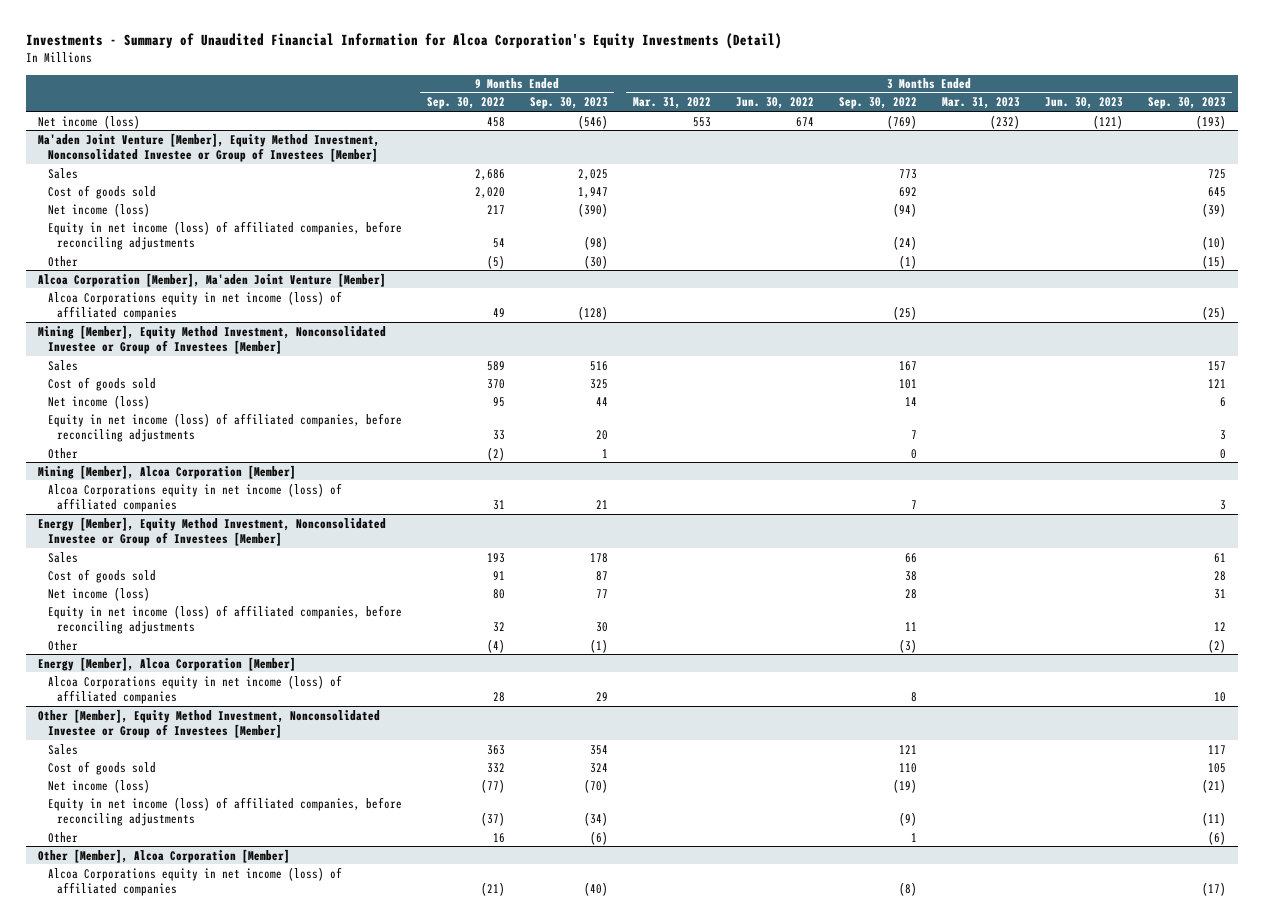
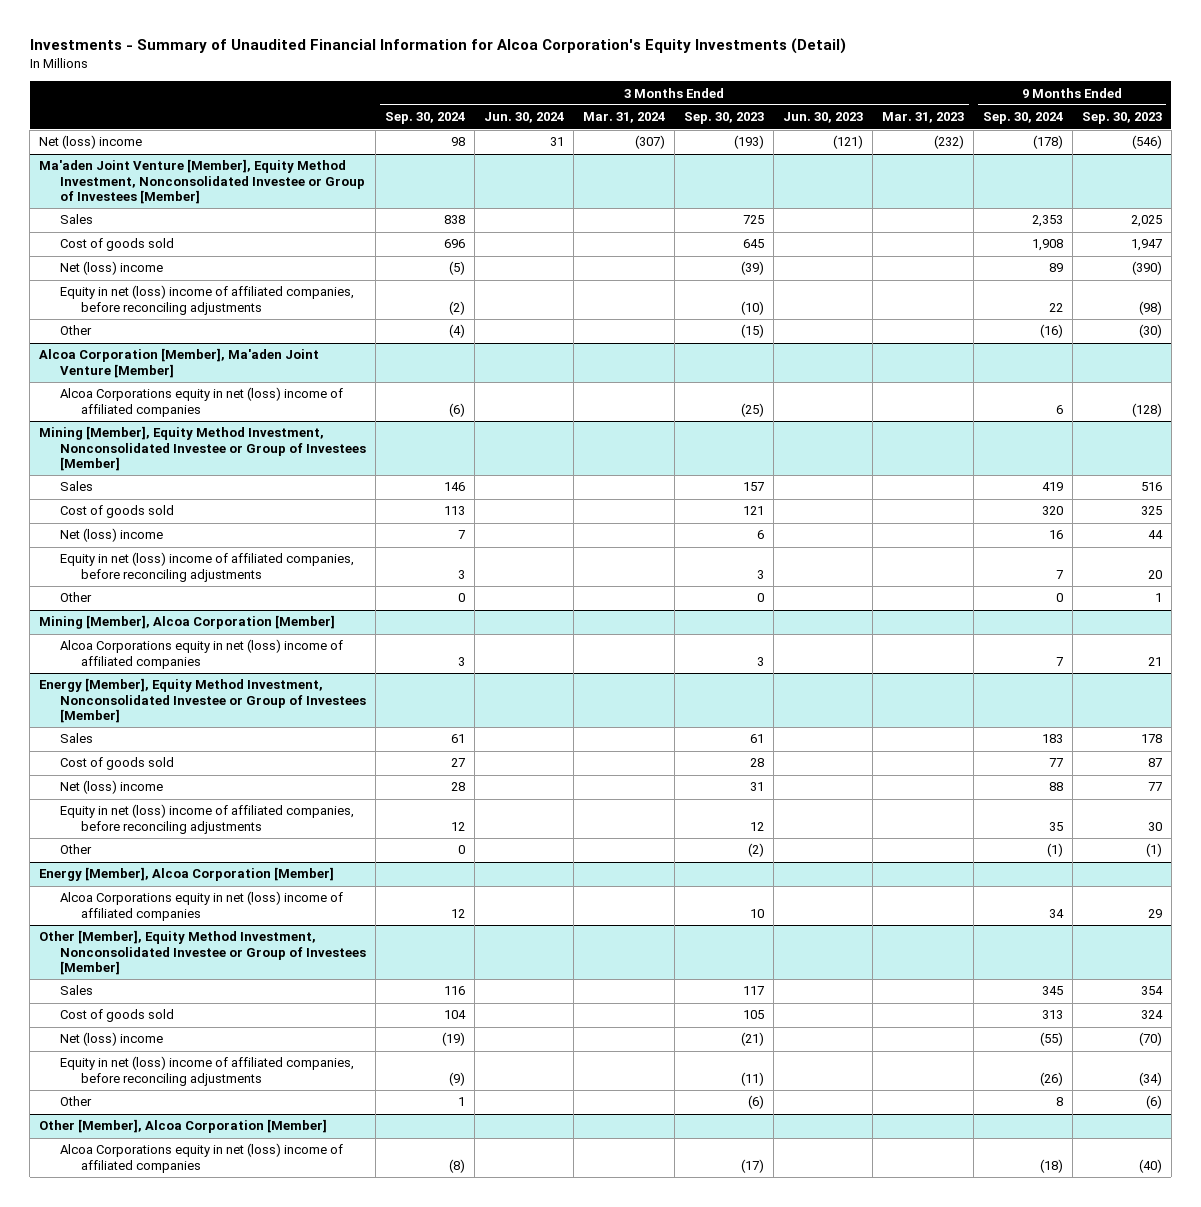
[426,97,505,110] Sep. 30, 2022 -> none
[632,97,711,110] Mar. 31, 2022 -> none
[735,97,814,110] Jun. 30, 2022 -> none
[838,97,917,110] Sep. 30, 2022 -> none
none -> [384,112,465,125] Sep. 30, 2024
none -> [483,112,564,124] Jun. 30, 2024
none -> [582,112,665,124] Mar. 31, 2024
none -> [982,112,1063,125] Sep. 30, 2024
[38,114,141,129] Net income (loss) -> [39,135,143,150] Net (loss) income
[47,202,150,217] Net income (loss) -> [60,261,164,276] Net (loss) income
[47,220,402,250] Equity in net income (loss) of affiliated companies, before reconciling adjustments -> [60,285,355,315] Equity in net (loss) income of affiliated companies, before reconciling adjustments
[47,290,342,320] Alcoa Corporations equity in net income (loss) of affiliated companies -> [60,387,344,417] Alcoa Corporations equity in net (loss) income of affiliated companies
[47,394,150,409] Net income (loss) -> [60,528,164,543] Net (loss) income
[47,412,402,442] Equity in net income (loss) of affiliated companies, before reconciling adjustments -> [60,552,355,582] Equity in net (loss) income of affiliated companies, before reconciling adjustments
[47,482,342,512] Alcoa Corporations equity in net income (loss) of affiliated companies -> [60,639,344,669] Alcoa Corporations equity in net (loss) income of affiliated companies
[47,586,150,601] Net income (loss) -> [60,780,164,795] Net (loss) income
[47,604,402,634] Equity in net income (loss) of affiliated companies, before reconciling adjustments -> [60,804,355,834] Equity in net (loss) income of affiliated companies, before reconciling adjustments
[47,674,342,704] Alcoa Corporations equity in net income (loss) of affiliated companies -> [60,891,344,921] Alcoa Corporations equity in net (loss) income of affiliated companies
[47,778,150,793] Net income (loss) -> [60,1032,164,1047] Net (loss) income
[47,796,402,826] Equity in net income (loss) of affiliated companies, before reconciling adjustments -> [60,1056,355,1086] Equity in net (loss) income of affiliated companies, before reconciling adjustments
[47,866,342,896] Alcoa Corporations equity in net income (loss) of affiliated companies -> [60,1143,344,1173] Alcoa Corporations equity in net (loss) income of affiliated companies

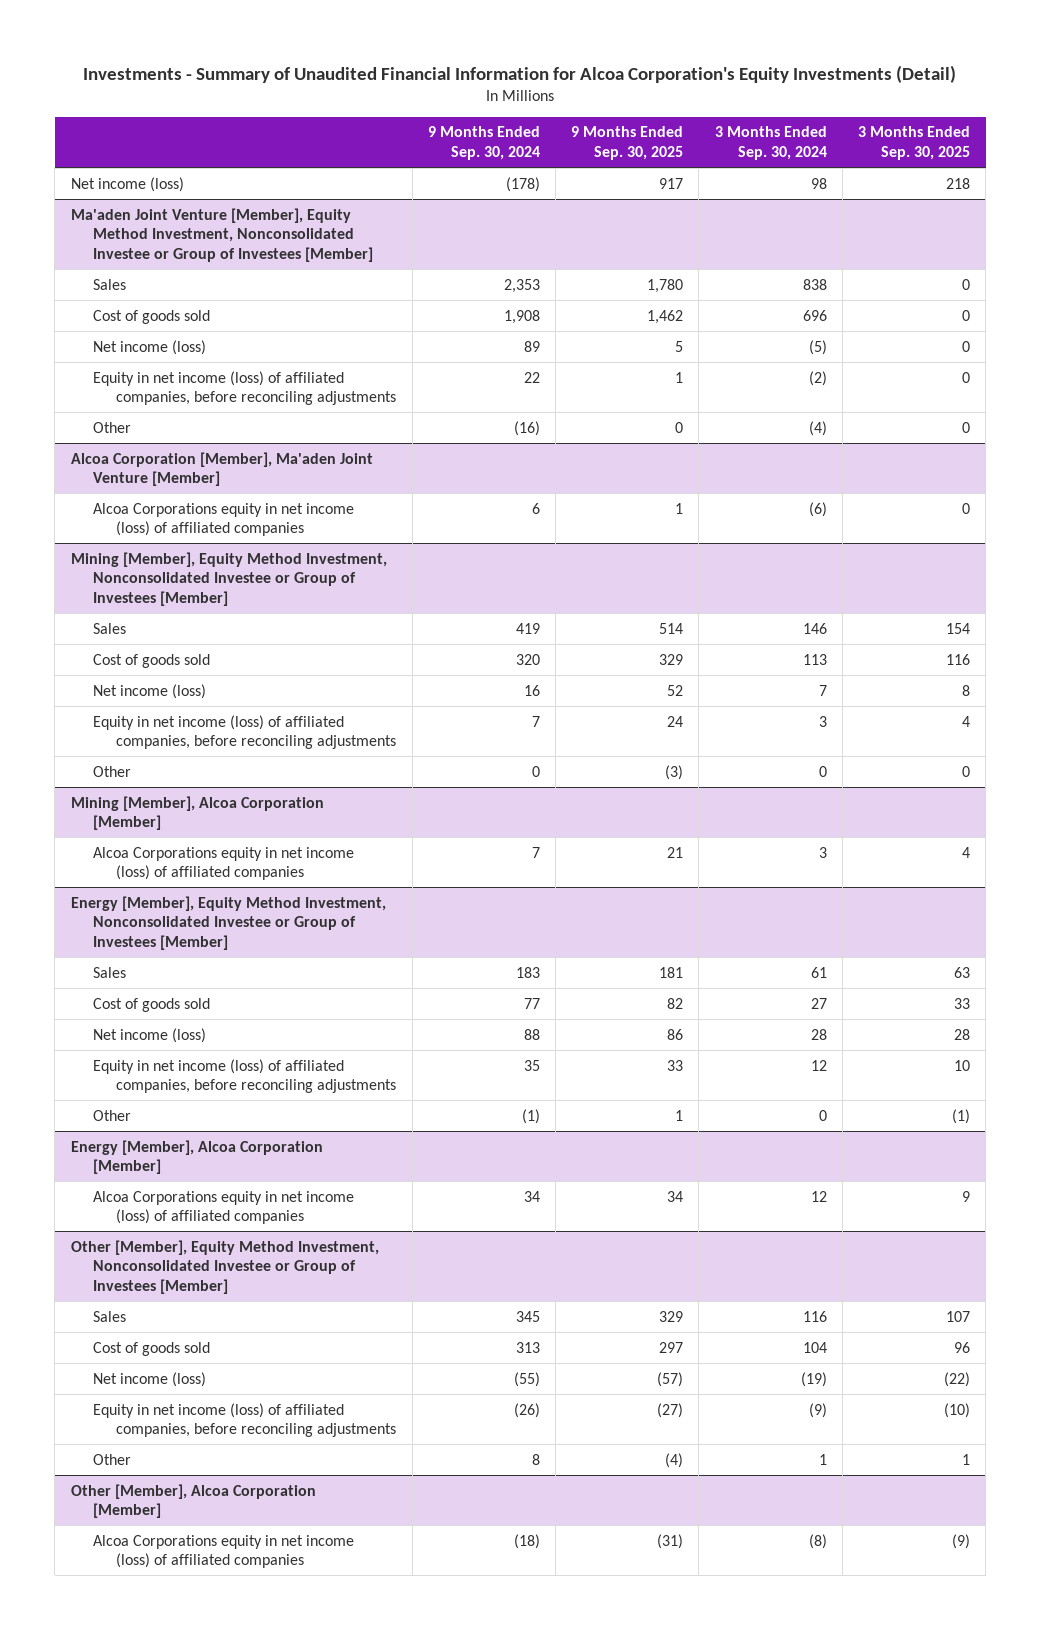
[483,112,564,124] Jun. 30, 2024 -> none
[582,112,665,124] Mar. 31, 2024 -> none
[683,112,764,125] Sep. 30, 2023 -> none
[782,112,863,124] Jun. 30, 2023 -> none
[881,112,964,124] Mar. 31, 2023 -> none
[1081,112,1162,125] Sep. 30, 2023 -> none
none -> [571,126,684,161] 9 Months Ended Sep. 30, 2025
none -> [858,126,971,161] 3 Months Ended Sep. 30, 2025
[39,135,143,150] Net (loss) income -> [70,176,184,192] Net income (loss)
[60,261,164,276] Net (loss) income -> [93,339,207,355] Net income (loss)
[60,285,355,315] Equity in net (loss) income of affiliated companies, before reconciling adjustments -> [93,370,397,406] Equity in net income (loss) of affiliated companies, before reconciling adjustments
[60,387,344,417] Alcoa Corporations equity in net (loss) income of affiliated companies -> [93,502,355,537] Alcoa Corporations equity in net income (loss) of affiliated companies
[60,528,164,543] Net (loss) income -> [93,683,207,699] Net income (loss)
[60,552,355,582] Equity in net (loss) income of affiliated companies, before reconciling adjustments -> [93,714,397,750] Equity in net income (loss) of affiliated companies, before reconciling adjustments
[60,639,344,669] Alcoa Corporations equity in net (loss) income of affiliated companies -> [93,846,355,881] Alcoa Corporations equity in net income (loss) of affiliated companies
[60,780,164,795] Net (loss) income -> [93,1027,207,1043] Net income (loss)
[60,804,355,834] Equity in net (loss) income of affiliated companies, before reconciling adjustments -> [93,1058,397,1094] Equity in net income (loss) of affiliated companies, before reconciling adjustments
[60,891,344,921] Alcoa Corporations equity in net (loss) income of affiliated companies -> [93,1190,355,1225] Alcoa Corporations equity in net income (loss) of affiliated companies
[60,1032,164,1047] Net (loss) income -> [93,1371,207,1387] Net income (loss)
[60,1056,355,1086] Equity in net (loss) income of affiliated companies, before reconciling adjustments -> [93,1402,397,1438] Equity in net income (loss) of affiliated companies, before reconciling adjustments
[60,1143,344,1173] Alcoa Corporations equity in net (loss) income of affiliated companies -> [93,1534,355,1569] Alcoa Corporations equity in net income (loss) of affiliated companies

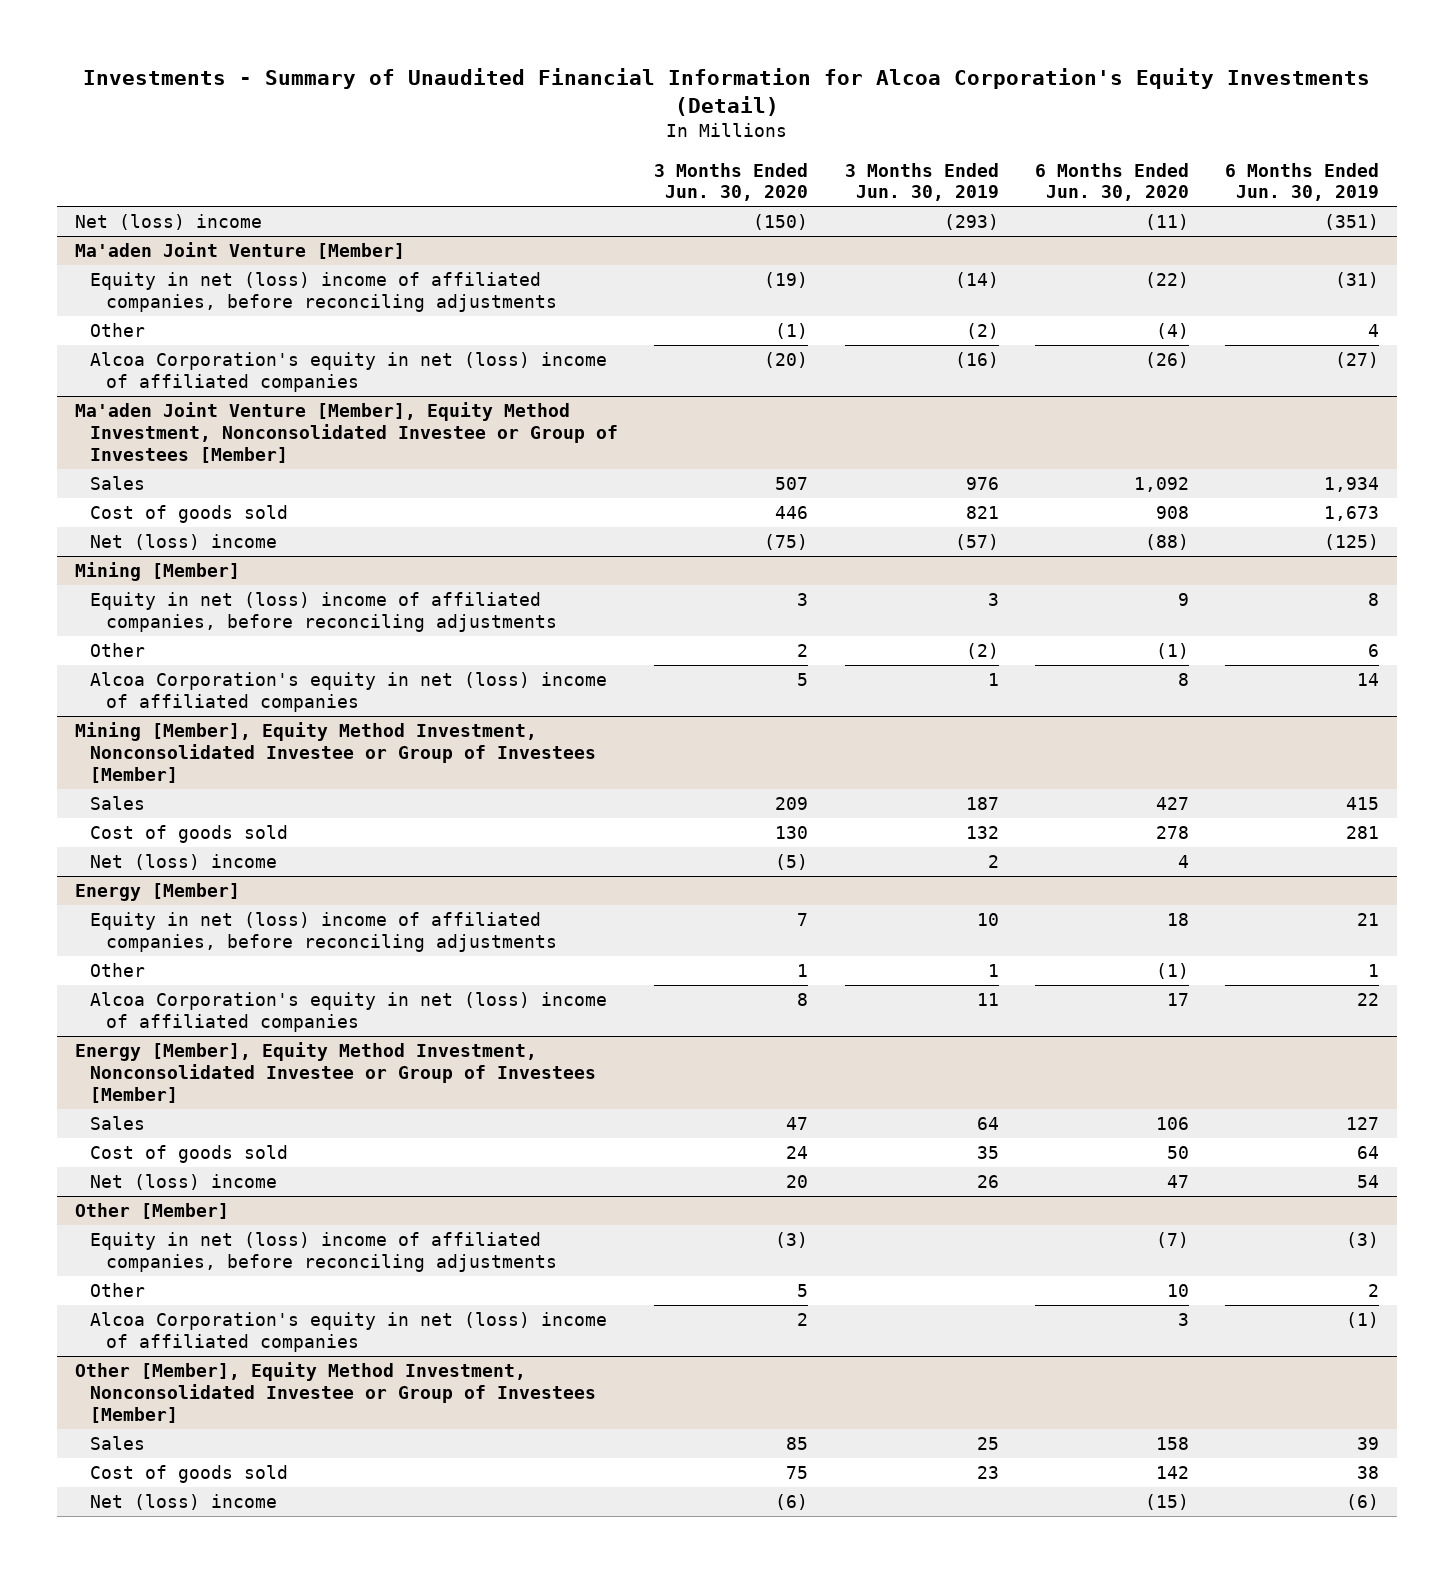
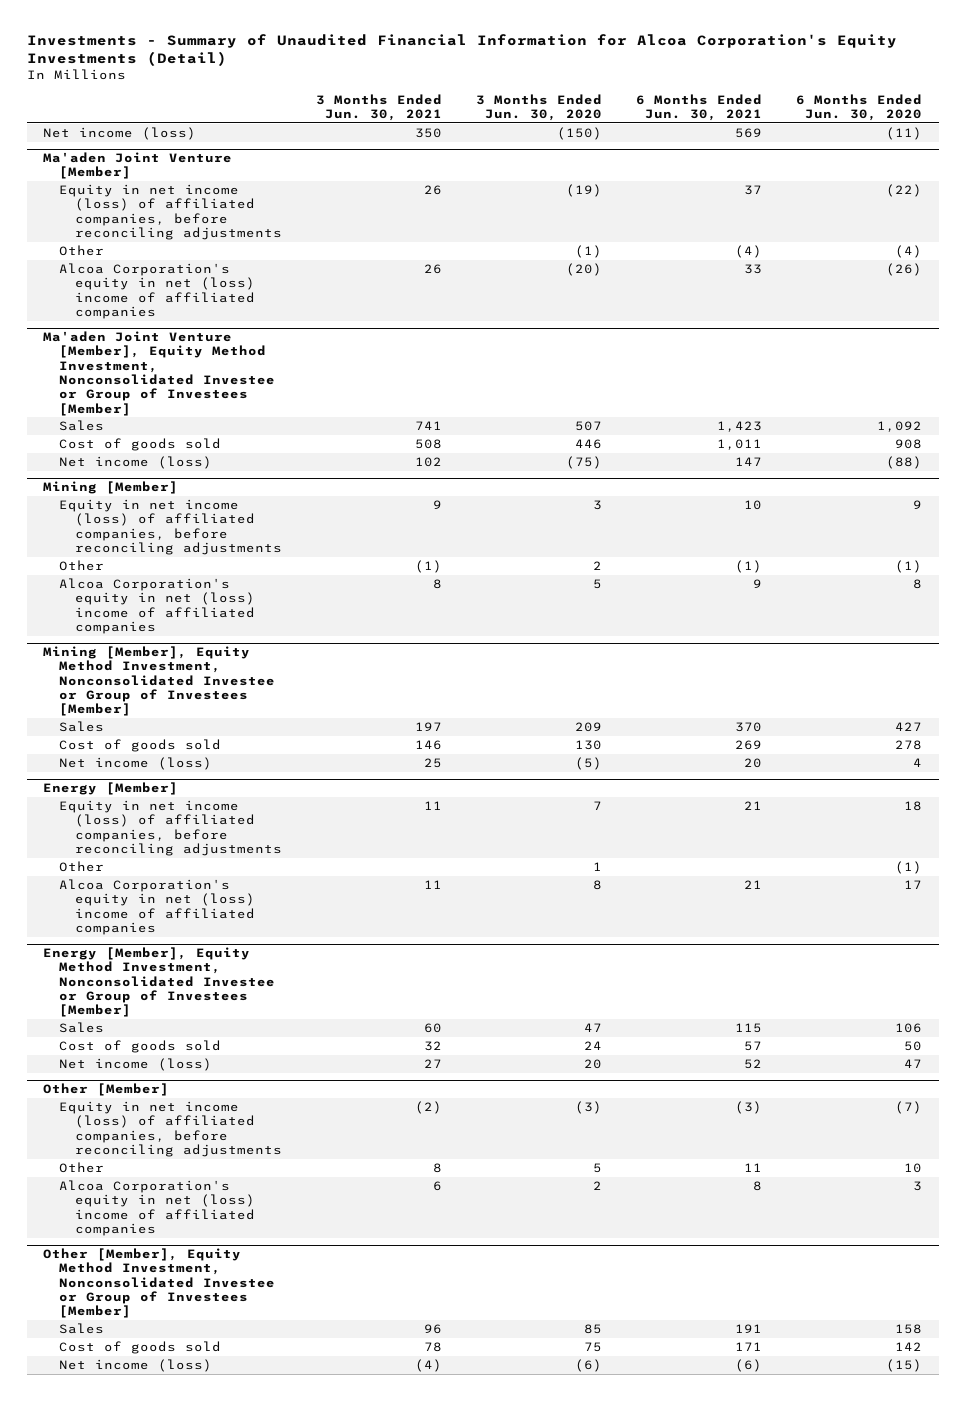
[844,162,999,202] 3 Months Ended Jun. 30, 2019 -> none
[1224,162,1379,202] 6 Months Ended Jun. 30, 2019 -> none
none -> [316,94,443,122] 3 Months Ended Jun. 30, 2021
none -> [636,94,763,122] 6 Months Ended Jun. 30, 2021
[74,214,262,231] Net (loss) income -> [43,126,197,140] Net income (loss)
[90,272,558,312] Equity in net (loss) income of affiliated companies, before reconciling adjustments -> [59,183,283,240] Equity in net income (loss) of affiliated companies, before reconciling adjustments
[90,534,278,551] Net (loss) income -> [59,455,213,469] Net income (loss)
[90,592,558,632] Equity in net (loss) income of affiliated companies, before reconciling adjustments -> [59,498,283,555] Equity in net income (loss) of affiliated companies, before reconciling adjustments
[90,854,278,871] Net (loss) income -> [59,756,213,770] Net income (loss)
[90,912,558,952] Equity in net (loss) income of affiliated companies, before reconciling adjustments -> [59,799,283,856] Equity in net income (loss) of affiliated companies, before reconciling adjustments
[90,1174,278,1191] Net (loss) income -> [59,1057,213,1071] Net income (loss)
[90,1232,558,1272] Equity in net (loss) income of affiliated companies, before reconciling adjustments -> [59,1100,283,1157] Equity in net income (loss) of affiliated companies, before reconciling adjustments
[90,1494,278,1511] Net (loss) income -> [59,1358,213,1372] Net income (loss)

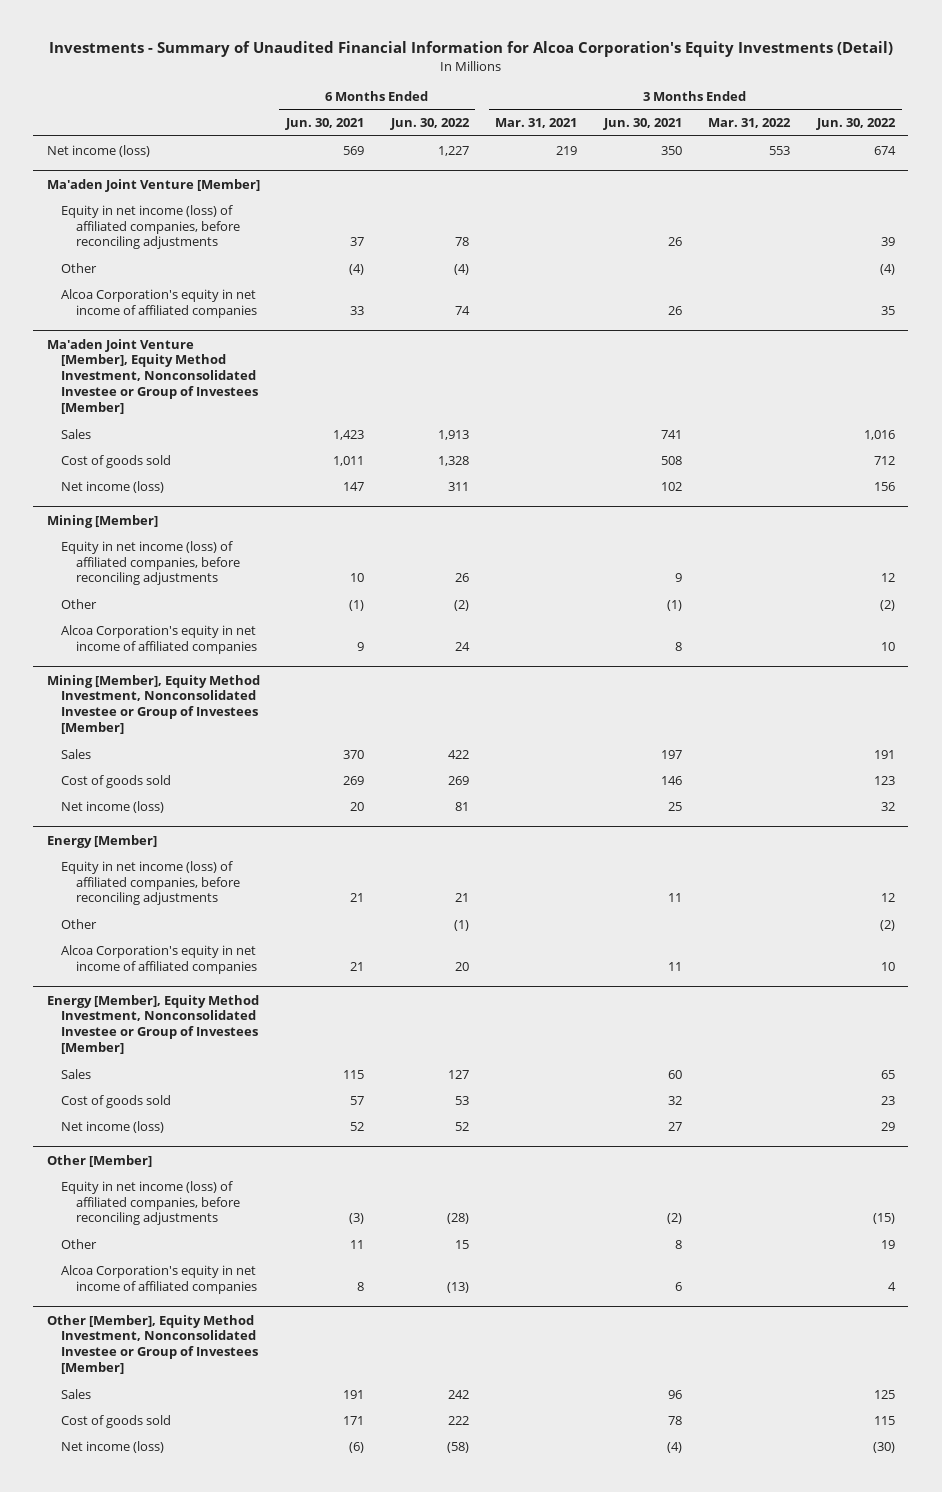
[476,94,603,122] 3 Months Ended Jun. 30, 2020 -> none
[796,94,923,122] 6 Months Ended Jun. 30, 2020 -> none
none -> [389,118,470,131] Jun. 30, 2022
none -> [495,118,578,129] Mar. 31, 2021
none -> [708,118,792,129] Mar. 31, 2022
none -> [816,118,897,131] Jun. 30, 2022
[59,262,256,319] Alcoa Corporation's equity in net (loss) income of affiliated companies -> [61,288,257,318] Alcoa Corporation's equity in net income of affiliated companies
[59,577,256,634] Alcoa Corporation's equity in net (loss) income of affiliated companies -> [61,624,257,654] Alcoa Corporation's equity in net income of affiliated companies
[59,878,256,935] Alcoa Corporation's equity in net (loss) income of affiliated companies -> [61,944,257,974] Alcoa Corporation's equity in net income of affiliated companies
[59,1179,256,1236] Alcoa Corporation's equity in net (loss) income of affiliated companies -> [61,1264,257,1294] Alcoa Corporation's equity in net income of affiliated companies

